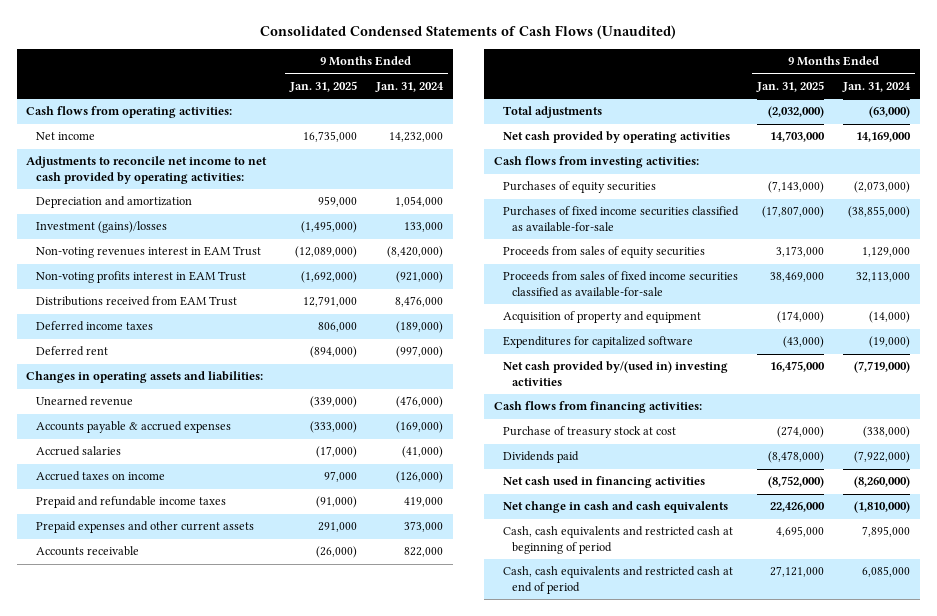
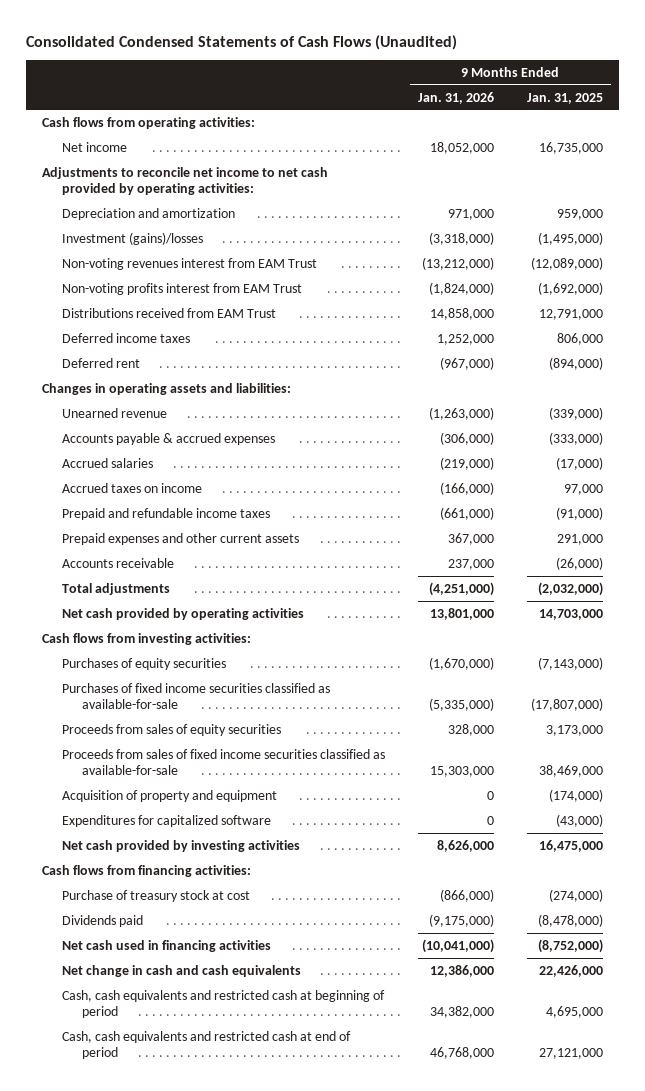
[375,81,445,92] Jan. 31, 2024 -> none
none -> [417,91,494,104] Jan. 31, 2026
[35,246,261,259] Non-voting revenues interest in EAM Trust -> [61,257,317,270] Non-voting revenues interest from EAM Trust
[35,271,246,284] Non-voting profits interest in EAM Trust -> [61,282,302,295] Non-voting profits interest from EAM Trust
[502,361,728,386] Net cash provided by/(used in) investing activities -> [61,839,300,852] Net cash provided by investing activities

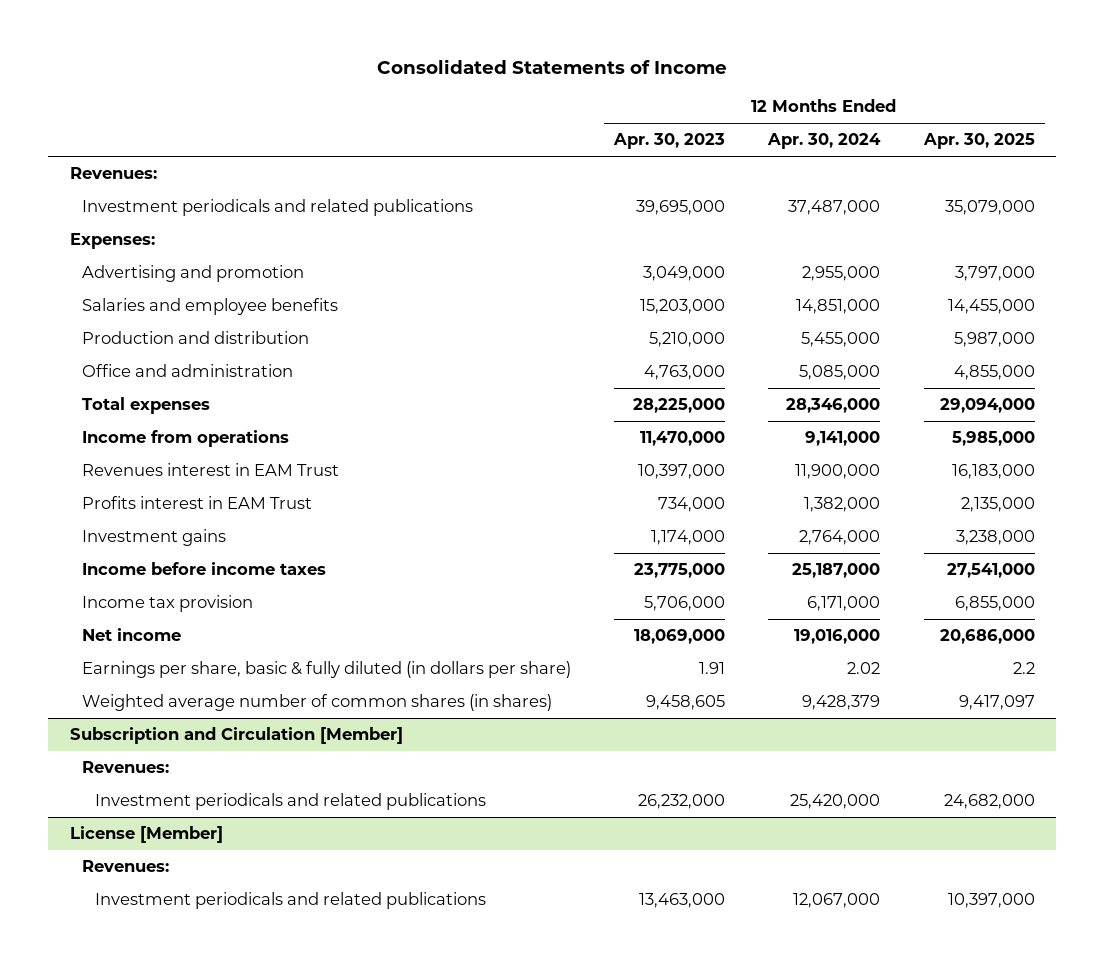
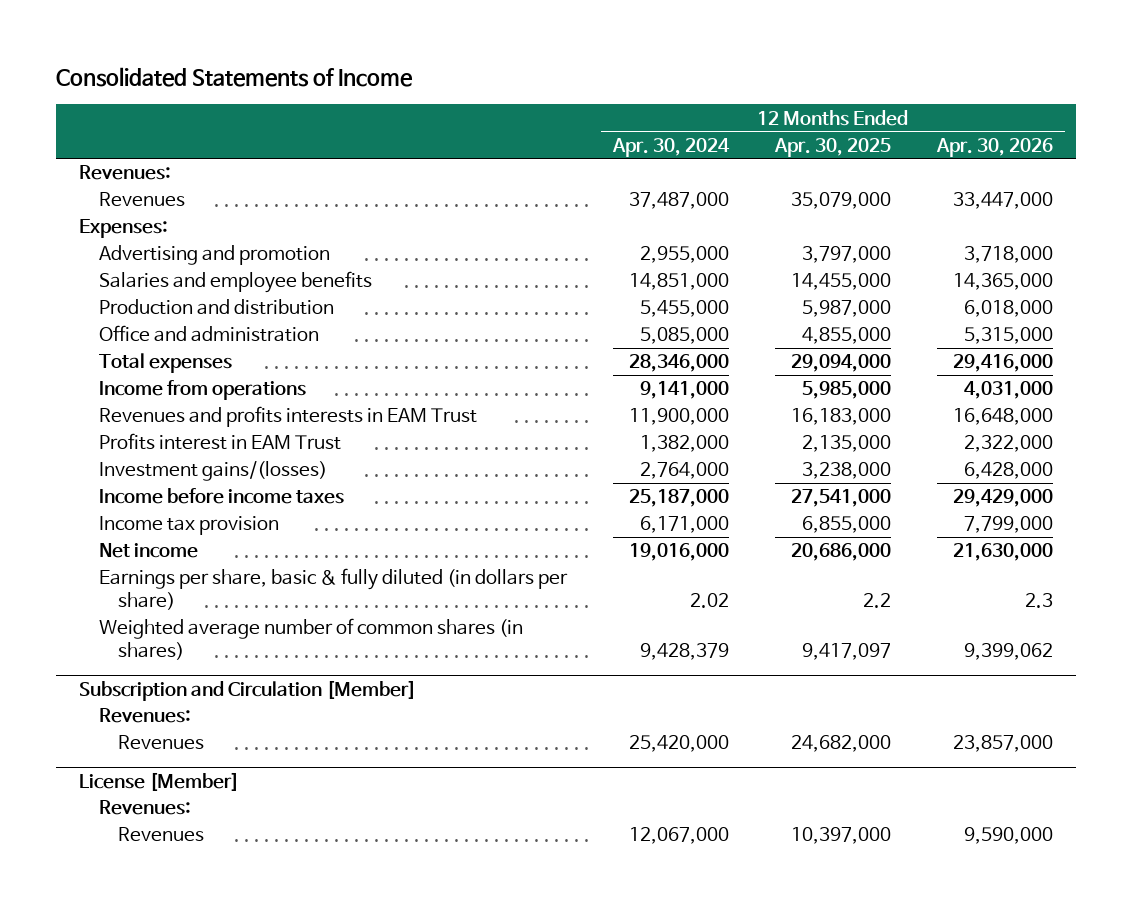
[613,133,726,150] Apr. 30, 2023 -> none
none -> [936,137,1054,157] Apr. 30, 2026
[82,199,474,217] Investment periodicals and related publications -> [98,192,185,208] Revenues
[82,463,340,477] Revenues interest in EAM Trust -> [98,406,477,428] Revenues and profits interests in EAM Trust
[82,529,227,547] Investment gains -> [98,461,327,482] Investment gains/(losses)
[94,793,486,811] Investment periodicals and related publications -> [118,735,205,751] Revenues
[94,892,486,910] Investment periodicals and related publications -> [118,827,205,843] Revenues

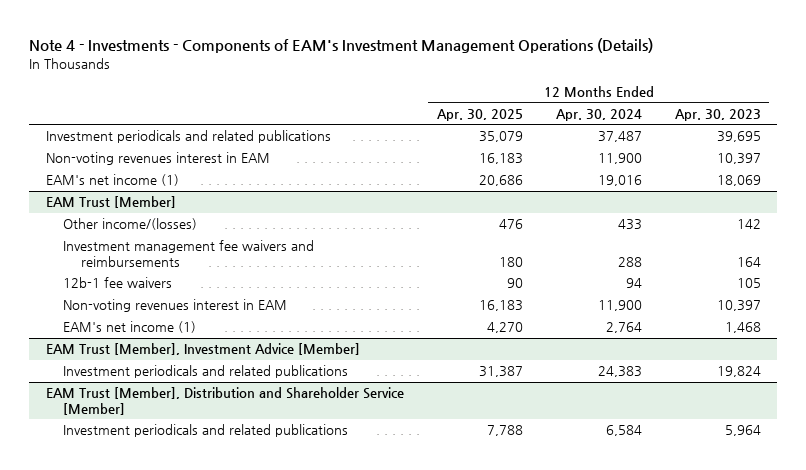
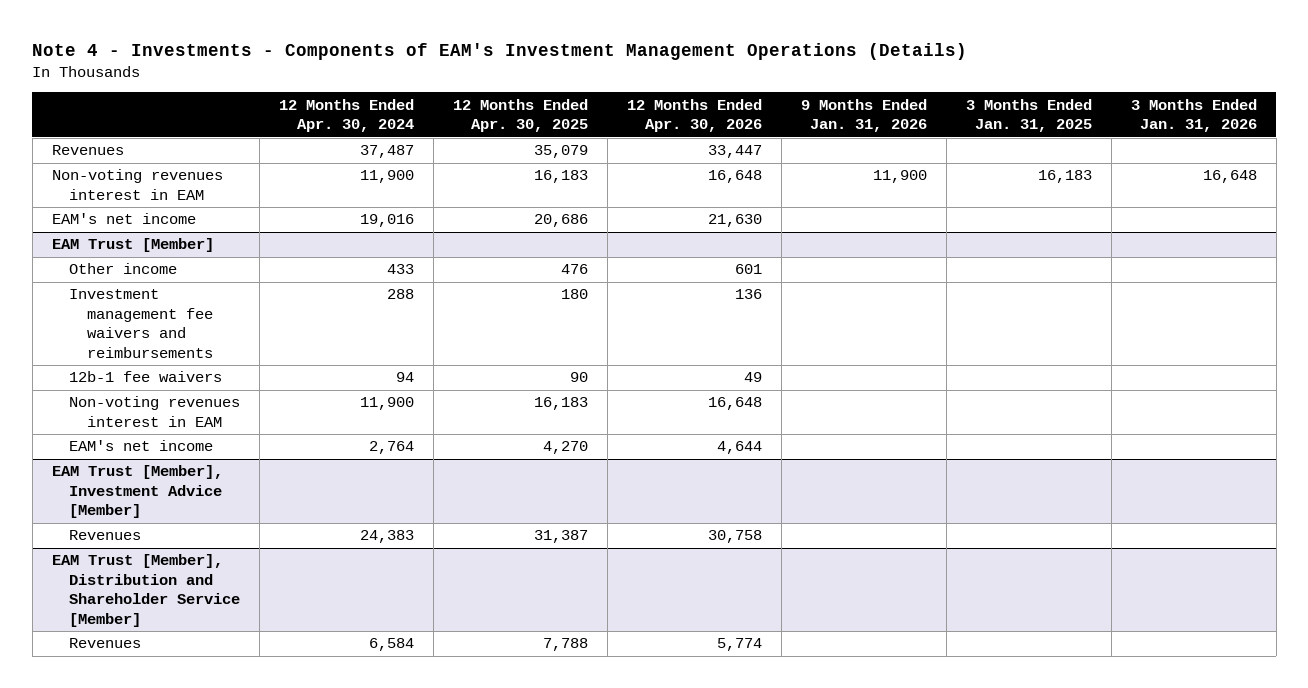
[674,108,761,121] Apr. 30, 2023 -> none
none -> [627,98,763,133] 12 Months Ended Apr. 30, 2026
none -> [800,98,927,133] 9 Months Ended Jan. 31, 2026
none -> [965,98,1092,133] 3 Months Ended Jan. 31, 2025
none -> [1130,98,1257,133] 3 Months Ended Jan. 31, 2026
[45,130,331,144] Investment periodicals and related publications -> [51,145,124,156] Revenues
[45,174,179,187] EAM's net income (1) -> [51,213,196,225] EAM's net income
[63,218,198,231] Other income/(losses) -> [69,263,178,275] Other income
[63,321,197,334] EAM's net income (1) -> [69,440,214,452] EAM's net income
[63,365,349,379] Investment periodicals and related publications -> [69,530,142,541] Revenues
[63,424,349,438] Investment periodicals and related publications -> [69,638,142,649] Revenues

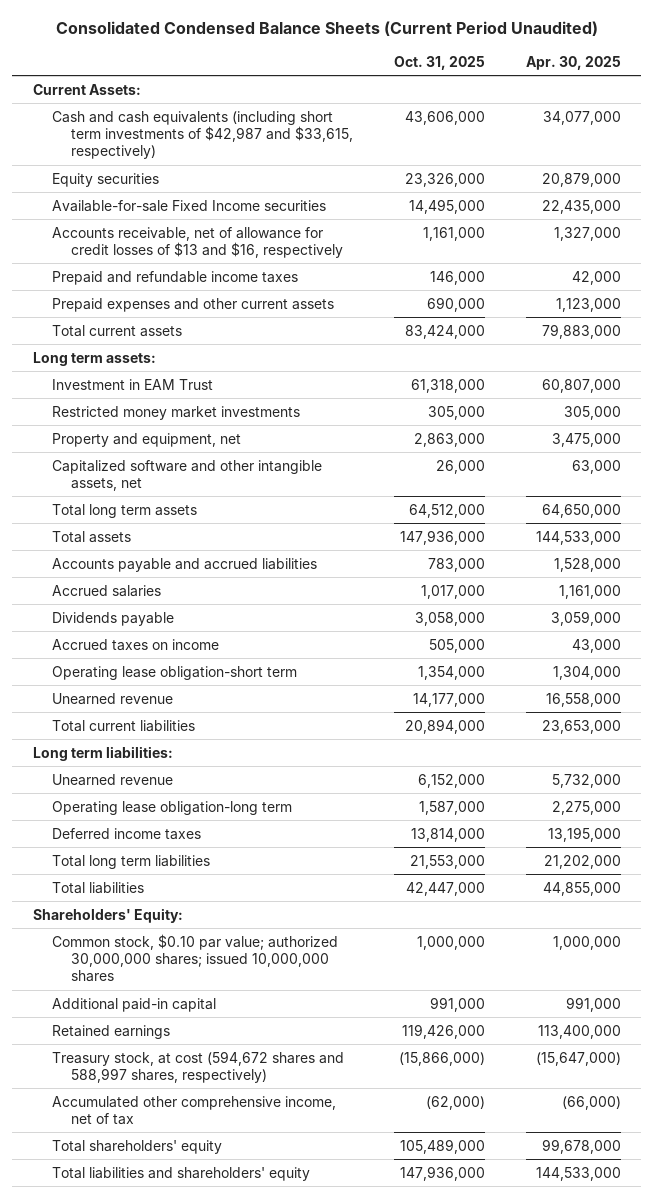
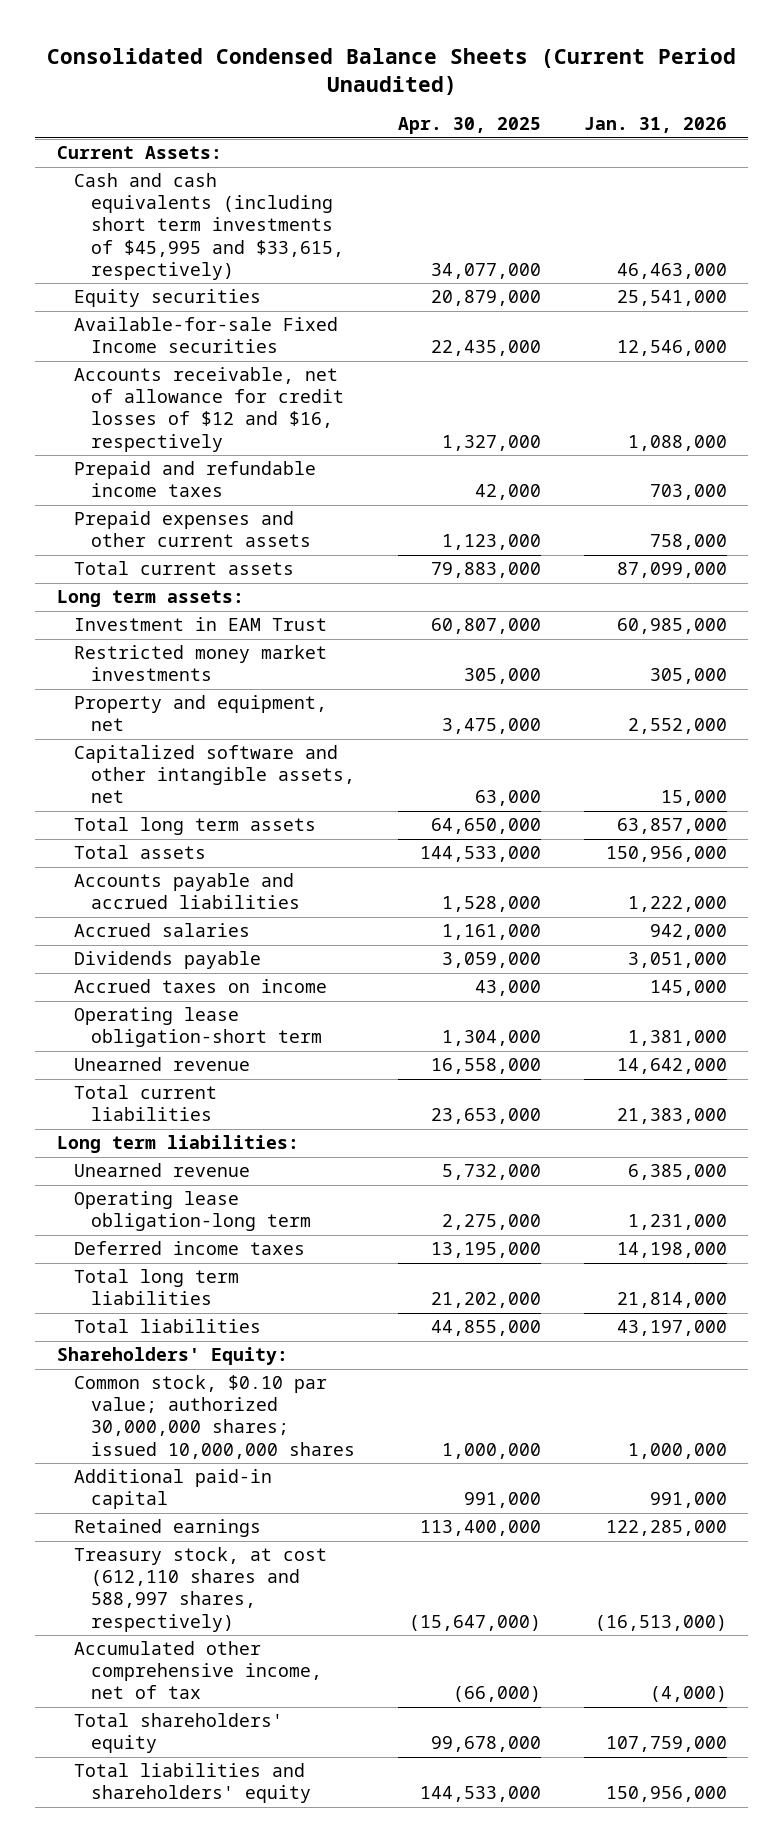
[393,55,485,70] Oct. 31, 2025 -> none
none -> [583,117,727,134] Jan. 31, 2026
[51,110,353,160] Cash and cash equivalents (including short term investments of $42,987 and $33,615, respectively) -> [73,173,344,280] Cash and cash equivalents (including short term investments of $45,995 and $33,615, respectively)
[51,226,343,259] Accounts receivable, net of allowance for credit losses of $13 and $16, respectively -> [73,367,344,452] Accounts receivable, net of allowance for credit losses of $12 and $16, respectively
[51,1050,344,1084] Treasury stock, at cost (594,672 shares and 588,997 shares, respectively) -> [73,1547,327,1632] Treasury stock, at cost (612,110 shares and 588,997 shares, respectively)

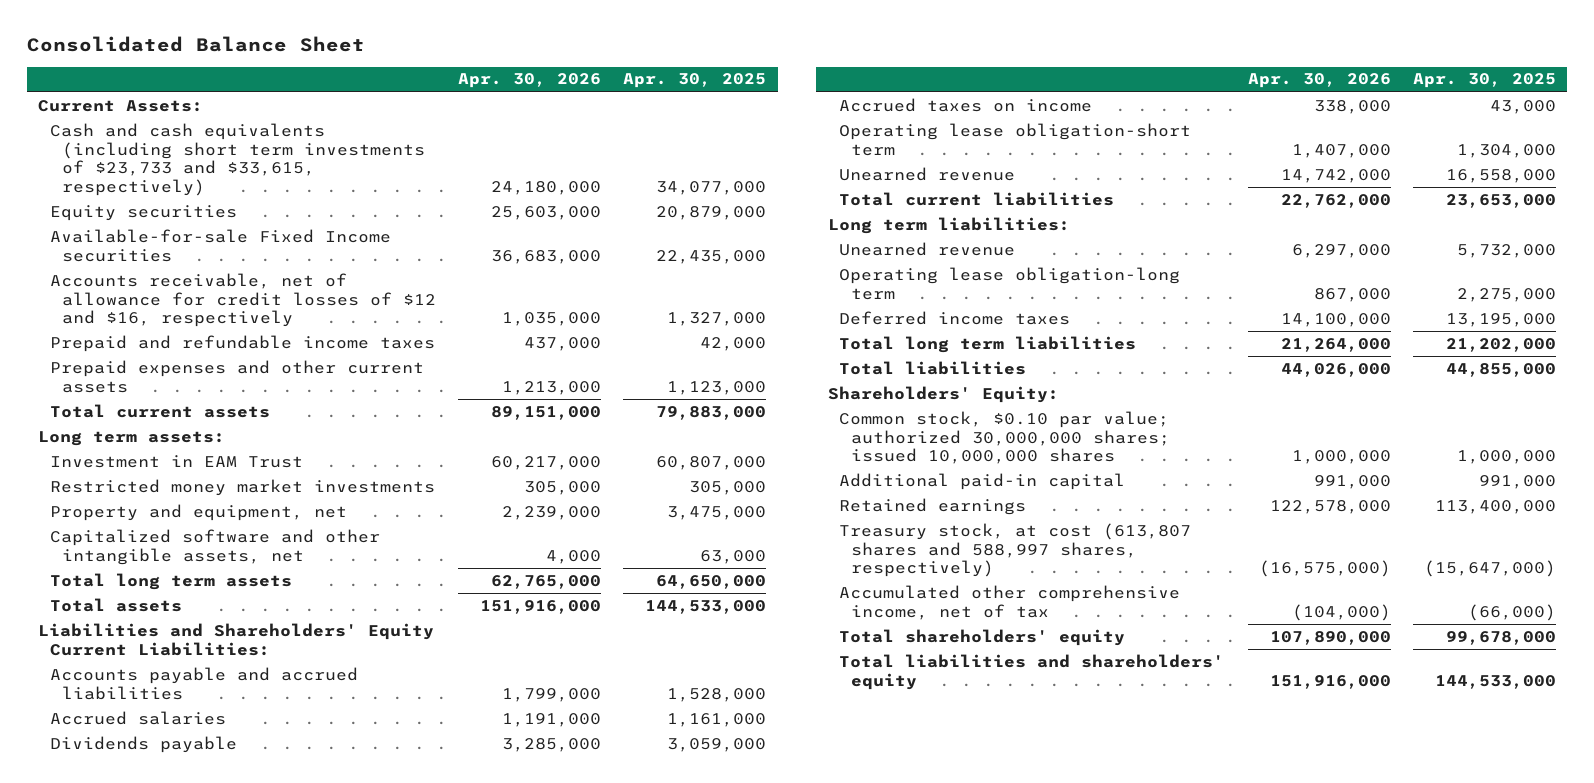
[46,47,736,95] Consolidated Condensed Balance Sheets (Current Period Unaudited) -> [26,36,365,53] Consolidated Balance Sheet
[583,117,727,134] Jan. 31, 2026 -> none
none -> [458,73,602,89] Apr. 30, 2026
[73,173,344,280] Cash and cash equivalents (including short term investments of $45,995 and $33,615, respectively) -> [49,122,425,196] Cash and cash equivalents (including short term investments of $23,733 and $33,615, respectively)
none -> [38,622,435,656] Liabilities and Shareholders' Equity Current Liabilities:
[73,1547,327,1632] Treasury stock, at cost (612,110 shares and 588,997 shares, respectively) -> [839,522,1192,578] Treasury stock, at cost (613,807 shares and 588,997 shares, respectively)

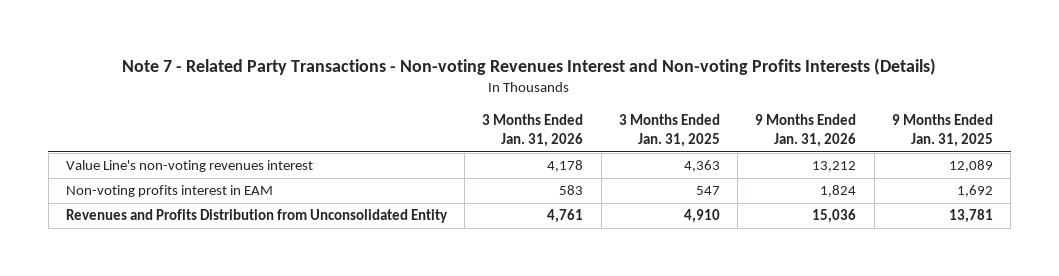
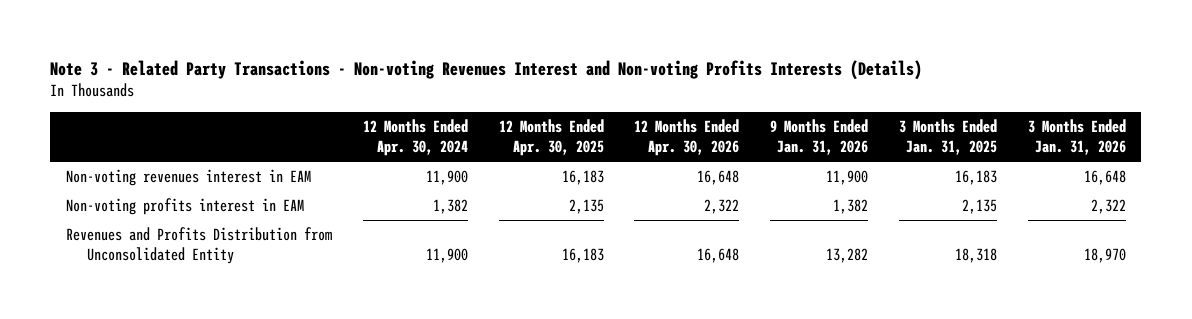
[122,57,937,75] Note 7 - Related Party Transactions - Non-voting Revenues Interest and Non-voting Profits Interests (Details) -> [50,59,923,80] Note 3 - Related Party Transactions - Non-voting Revenues Interest and Non-voting Profits Interests (Details)
[891,113,993,148] 9 Months Ended Jan. 31, 2025 -> none
none -> [362,119,468,157] 12 Months Ended Apr. 30, 2024
none -> [498,119,604,157] 12 Months Ended Apr. 30, 2025
none -> [634,119,740,157] 12 Months Ended Apr. 30, 2026
[65,160,313,173] Value Line's non-voting revenues interest -> [65,169,311,187] Non-voting revenues interest in EAM
[547,160,584,173] 4,178 -> [1084,170,1127,186] 16,648
[683,160,720,173] 4,363 -> [955,170,998,186] 16,183
[812,161,857,173] 13,212 -> [826,170,869,186] 11,900
[559,185,584,196] 583 -> [1091,199,1127,215] 2,322
[695,186,720,196] 547 -> [962,199,998,215] 2,135
[820,185,857,198] 1,824 -> [833,199,869,215] 1,382
[547,209,584,224] 4,761 -> [1084,248,1127,264] 18,970
[683,209,720,224] 4,910 -> [955,248,998,264] 18,318
[812,209,857,224] 15,036 -> [826,248,869,264] 13,282

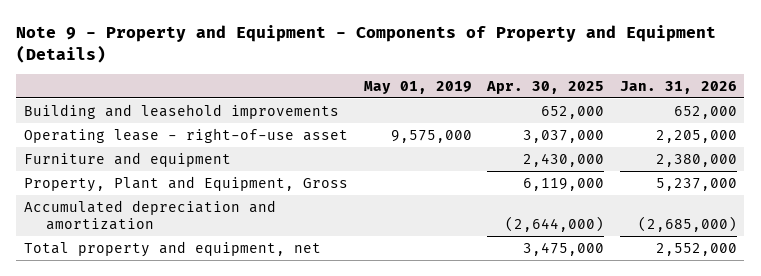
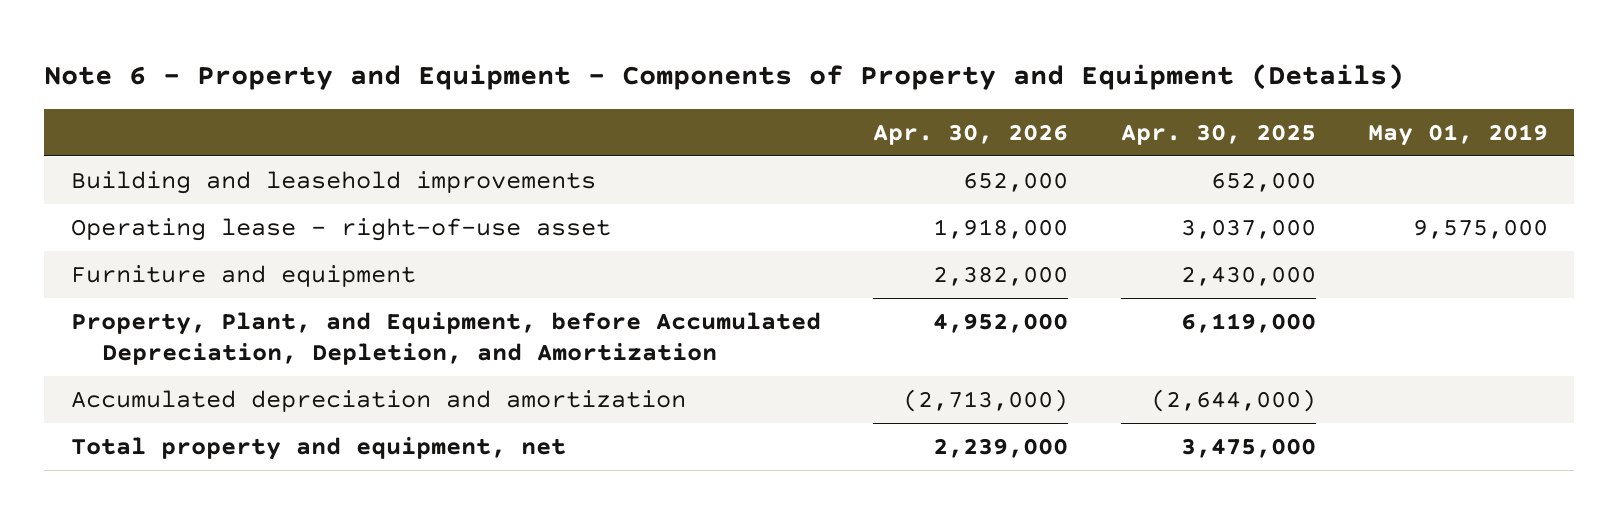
[16,25,717,63] Note 9 - Property and Equipment - Components of Property and Equipment (Details) -> [44,63,1405,90] Note 6 - Property and Equipment - Components of Property and Equipment (Details)
[619,80,737,94] Jan. 31, 2026 -> none
none -> [873,124,1069,146] Apr. 30, 2026
[24,175,349,192] Property, Plant and Equipment, Gross -> [70,311,821,365] Property, Plant, and Equipment, before Accumulated Depreciation, Depletion, and Amortization

